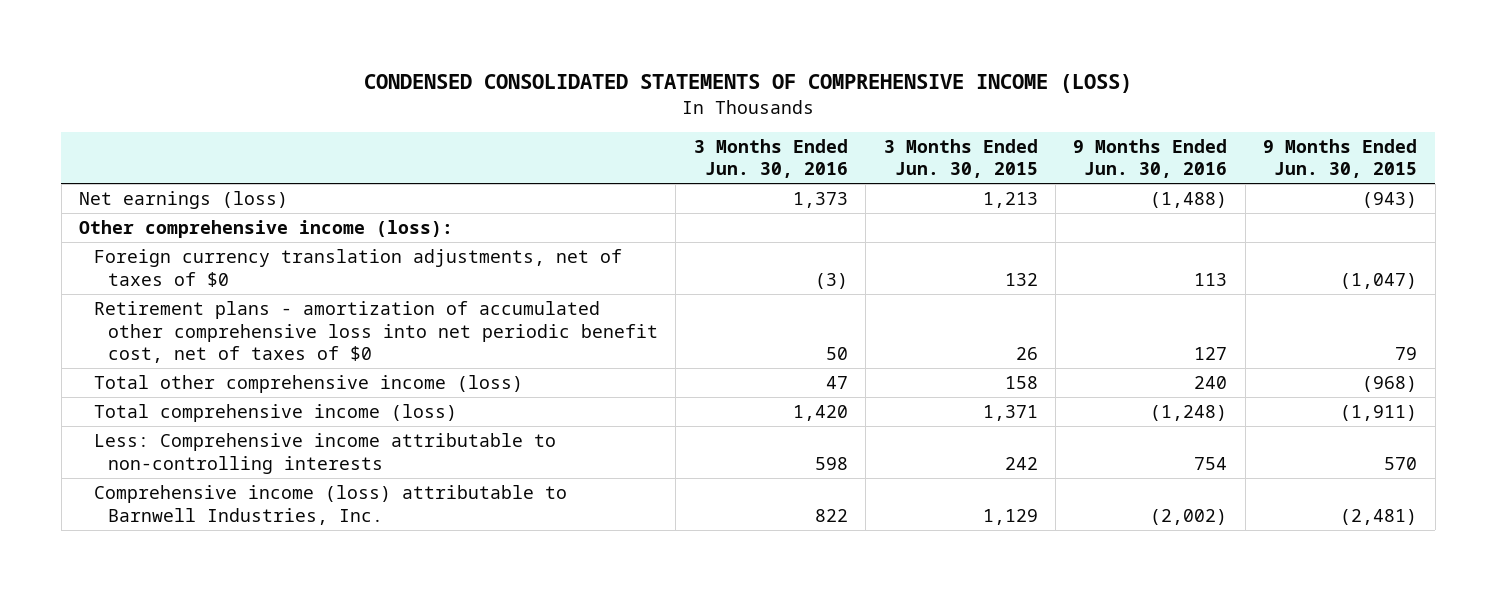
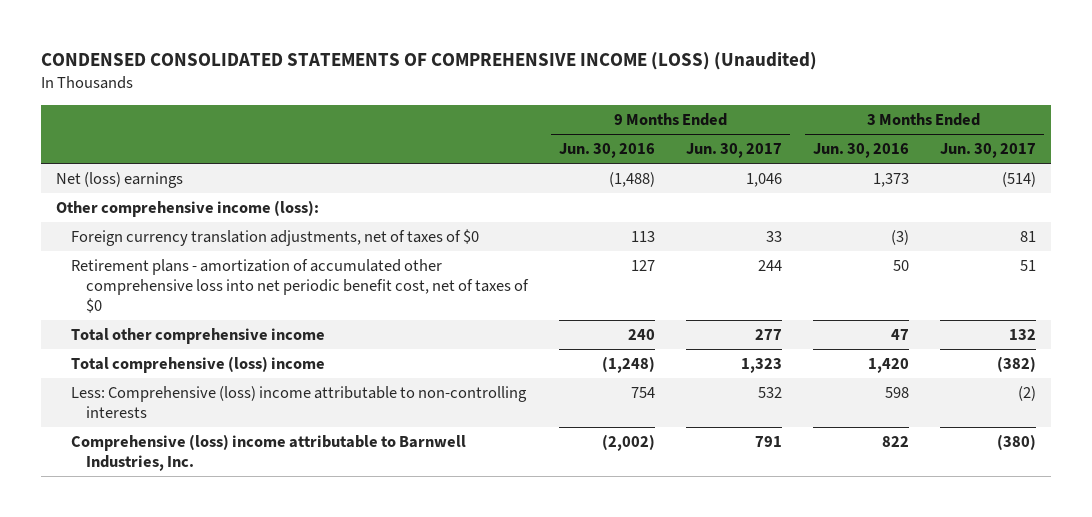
[364,74,1133,94] CONDENSED CONSOLIDATED STATEMENTS OF COMPREHENSIVE INCOME (LOSS) -> [40,52,817,71] CONDENSED CONSOLIDATED STATEMENTS OF COMPREHENSIVE INCOME (LOSS) (Unaudited)
[883,138,1038,179] 3 Months Ended Jun. 30, 2015 -> none
[1263,138,1418,179] 9 Months Ended Jun. 30, 2015 -> none
none -> [686,143,783,159] Jun. 30, 2017
none -> [939,143,1036,159] Jun. 30, 2017
[79,191,289,210] Net earnings (loss) -> [55,172,183,189] Net (loss) earnings
[93,375,523,394] Total other comprehensive income (loss) -> [71,328,326,345] Total other comprehensive income
[93,404,457,423] Total comprehensive income (loss) -> [71,356,326,374] Total comprehensive (loss) income
[93,433,556,474] Less: Comprehensive income attributable to non-controlling interests -> [71,386,528,418] Less: Comprehensive (loss) income attributable to non-controlling interests
[93,485,567,525] Comprehensive income (loss) attributable to Barnwell Industries, Inc. -> [71,434,467,471] Comprehensive (loss) income attributable to Barnwell Industries, Inc.

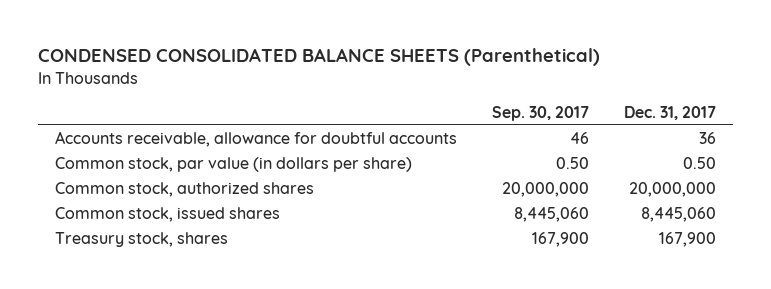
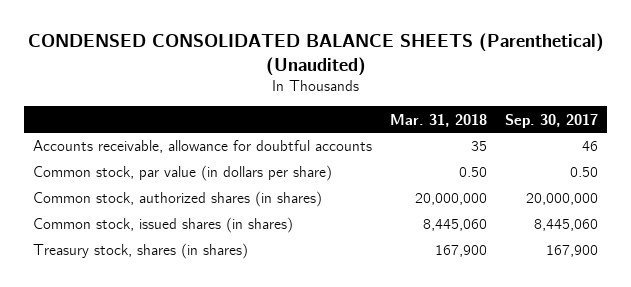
[37,48,600,67] CONDENSED CONSOLIDATED BALANCE SHEETS (Parenthetical) -> [27,33,604,76] CONDENSED CONSOLIDATED BALANCE SHEETS (Parenthetical) (Unaudited)
[623,106,716,121] Dec. 31, 2017 -> none
none -> [390,113,488,127] Mar. 31, 2018
[55,182,315,198] Common stock, authorized shares -> [32,191,322,208] Common stock, authorized shares (in shares)
[55,207,281,223] Common stock, issued shares -> [32,217,293,234] Common stock, issued shares (in shares)
[55,232,229,248] Treasury stock, shares -> [32,243,248,260] Treasury stock, shares (in shares)

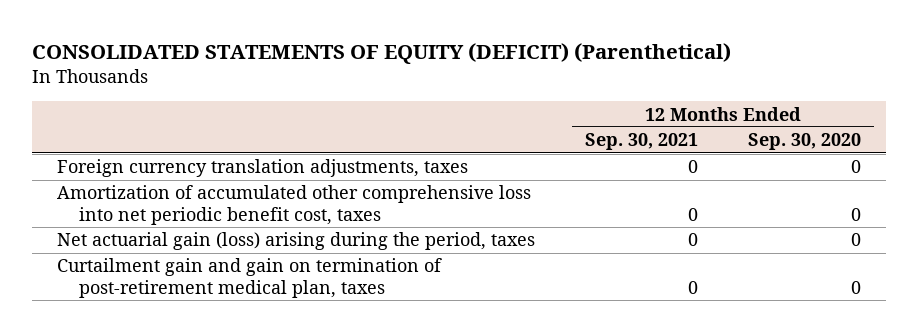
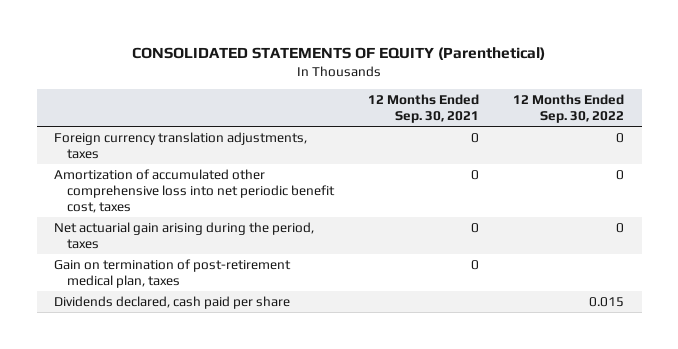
[31,43,731,65] CONSOLIDATED STATEMENTS OF EQUITY (DEFICIT) (Parenthetical) -> [132,46,546,60] CONSOLIDATED STATEMENTS OF EQUITY (Parenthetical)
[748,133,862,151] Sep. 30, 2020 -> none
none -> [513,93,625,124] 12 Months Ended Sep. 30, 2022
[56,232,535,251] Net actuarial gain (loss) arising during the period, taxes -> [53,221,314,250] Net actuarial gain arising during the period, taxes
[56,258,442,298] Curtailment gain and gain on termination of post-retirement medical plan, taxes -> [53,258,291,289] Gain on termination of post-retirement medical plan, taxes
none -> [53,295,290,309] Dividends declared, cash paid per share

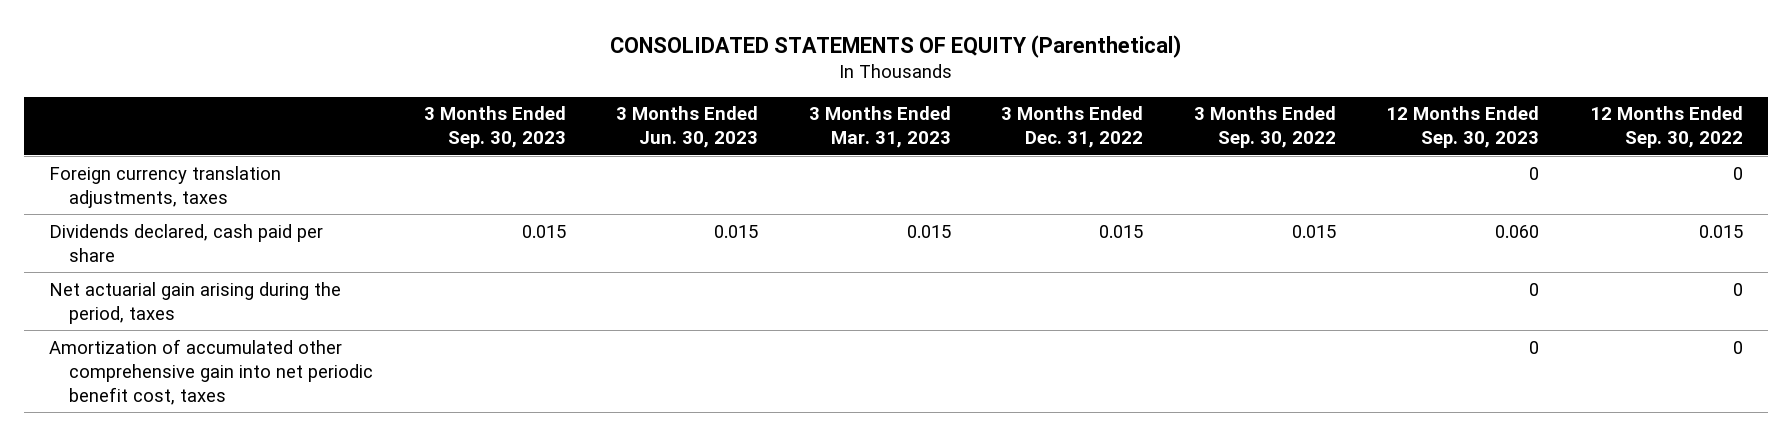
[368,93,480,124] 12 Months Ended Sep. 30, 2021 -> none
none -> [423,106,566,149] 3 Months Ended Sep. 30, 2023
none -> [616,106,759,149] 3 Months Ended Jun. 30, 2023
none -> [808,106,951,149] 3 Months Ended Mar. 31, 2023
none -> [1001,106,1144,149] 3 Months Ended Dec. 31, 2022
none -> [1193,106,1336,149] 3 Months Ended Sep. 30, 2022
none -> [1386,106,1540,149] 12 Months Ended Sep. 30, 2023
[53,168,336,214] Amortization of accumulated other comprehensive loss into net periodic benefit cost, taxes -> none
[53,258,291,289] Gain on termination of post-retirement medical plan, taxes -> none
[53,221,314,250] Net actuarial gain arising during the period, taxes -> [49,281,342,324] Net actuarial gain arising during the period, taxes
none -> [49,338,374,405] Amortization of accumulated other comprehensive gain into net periodic benefit cost, taxes

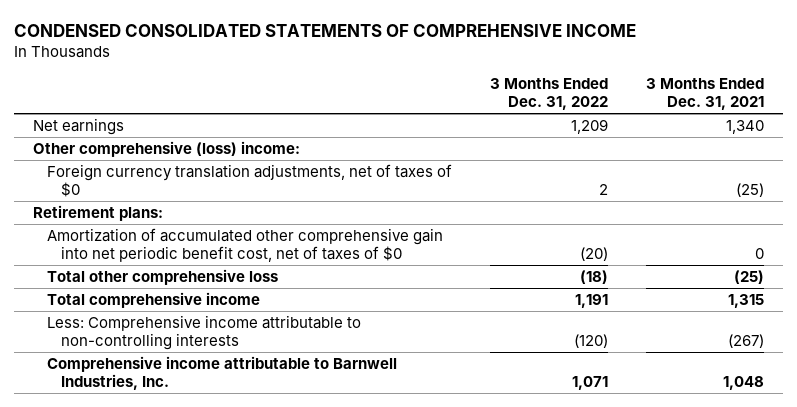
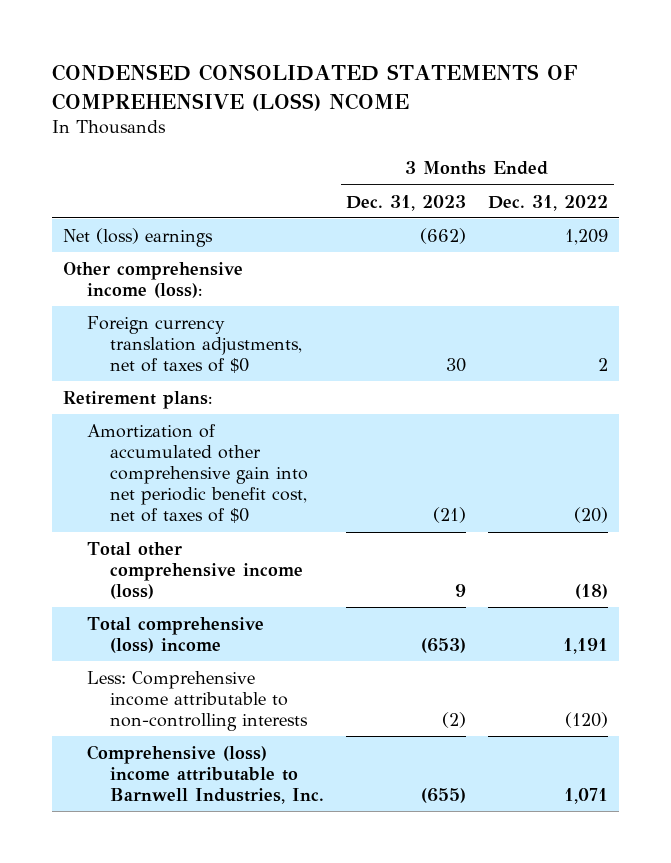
[14,24,637,38] CONDENSED CONSOLIDATED STATEMENTS OF COMPREHENSIVE INCOME -> [52,64,579,111] CONDENSED CONSOLIDATED STATEMENTS OF COMPREHENSIVE (LOSS) NCOME
[645,78,764,111] 3 Months Ended Dec. 31, 2021 -> none
none -> [346,194,467,211] Dec. 31, 2023
[33,118,125,136] Net earnings -> [63,227,214,247] Net (loss) earnings
[33,141,301,158] Other comprehensive (loss) income: -> [63,261,244,298] Other comprehensive income (loss):
[47,269,279,286] Total other comprehensive loss -> [86,541,304,600] Total other comprehensive income (loss)
[47,292,261,309] Total comprehensive income -> [86,616,264,653] Total comprehensive (loss) income
[47,356,398,390] Comprehensive income attributable to Barnwell Industries, Inc. -> [86,744,325,805] Comprehensive (loss) income attributable to Barnwell Industries, Inc.

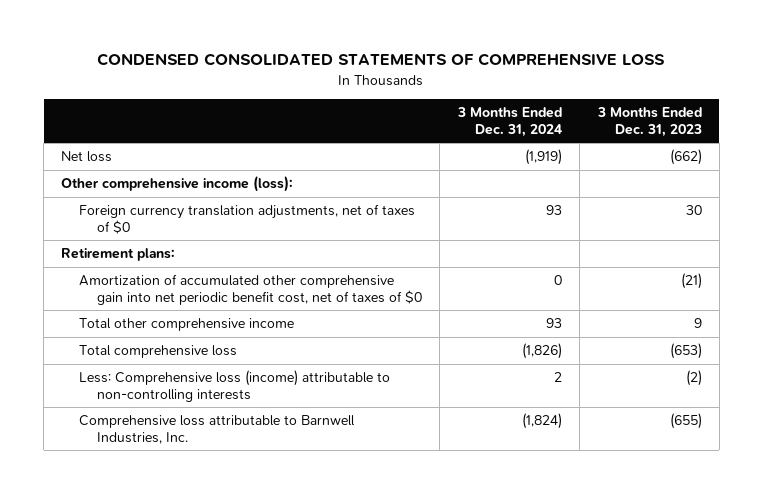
[52,64,579,111] CONDENSED CONSOLIDATED STATEMENTS OF COMPREHENSIVE (LOSS) NCOME -> [97,53,666,67] CONDENSED CONSOLIDATED STATEMENTS OF COMPREHENSIVE LOSS
[488,194,609,211] Dec. 31, 2022 -> none
none -> [456,106,562,137] 3 Months Ended Dec. 31, 2024
[63,227,214,247] Net (loss) earnings -> [61,151,113,163] Net loss
[86,541,304,600] Total other comprehensive income (loss) -> [79,318,295,332] Total other comprehensive income
[86,616,264,653] Total comprehensive (loss) income -> [79,345,238,359] Total comprehensive loss
[86,670,309,732] Less: Comprehensive income attributable to non-controlling interests -> [79,370,391,402] Less: Comprehensive loss (income) attributable to non-controlling interests
[86,744,325,805] Comprehensive (loss) income attributable to Barnwell Industries, Inc. -> [79,415,356,444] Comprehensive loss attributable to Barnwell Industries, Inc.

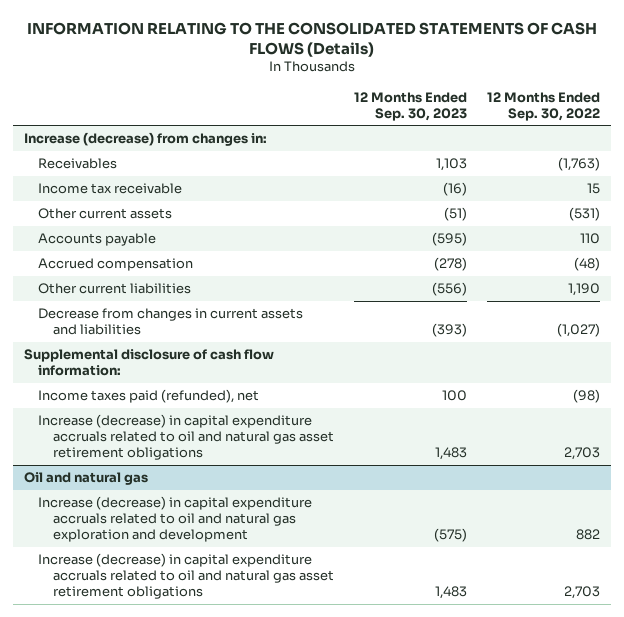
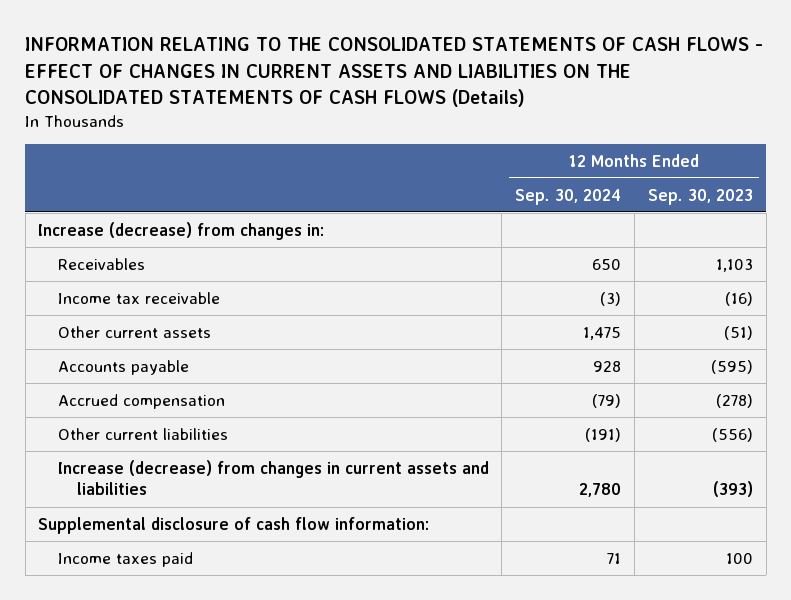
[26,21,597,57] INFORMATION RELATING TO THE CONSOLIDATED STATEMENTS OF CASH FLOWS (Details) -> [25,37,764,108] INFORMATION RELATING TO THE CONSOLIDATED STATEMENTS OF CASH FLOWS - EFFECT OF CHANGES IN CURRENT ASSETS AND LIABILITIES ON THE CONSOLIDATED STATEMENTS OF CASH FLOWS (Details)
[487,91,601,121] 12 Months Ended Sep. 30, 2022 -> none
none -> [515,188,622,205] Sep. 30, 2024
[38,308,304,336] Decrease from changes in current assets and liabilities -> [57,459,489,496] Increase (decrease) from changes in current assets and liabilities
[38,414,334,460] Increase (decrease) in capital expenditure accruals related to oil and natural gas asset retirement obligations -> none
[23,472,148,486] Oil and natural gas -> none
[38,496,313,542] Increase (decrease) in capital expenditure accruals related to oil and natural gas exploration and development -> none
[38,553,334,599] Increase (decrease) in capital expenditure accruals related to oil and natural gas asset retirement obligations -> none
[38,389,260,404] Income taxes paid (refunded), net -> [57,551,193,567] Income taxes paid

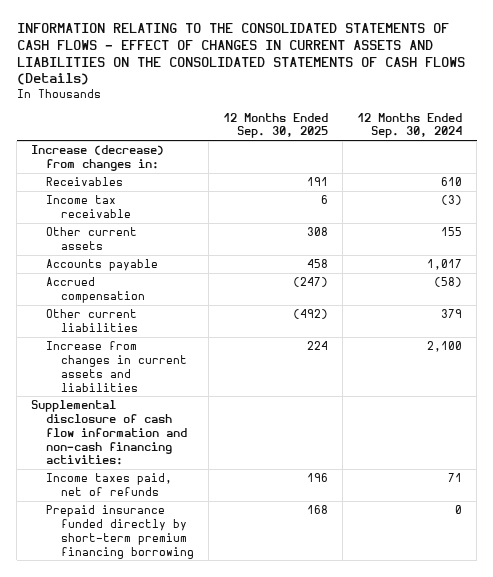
[647,188,753,205] Sep. 30, 2023 -> none
none -> [223,112,329,139] 12 Months Ended Sep. 30, 2025
[592,258,622,270] 650 -> [441,177,463,187] 610
[583,326,622,340] 1,475 -> [441,227,463,237] 155
[593,360,622,372] 928 -> [427,259,463,271] 1,017
[592,393,622,408] (79) -> [434,277,463,288] (58)
[585,427,622,442] (191) -> [441,309,463,319] 379
[57,459,489,496] Increase (decrease) from changes in current assets and liabilities -> [46,341,188,392] Increase from changes in current assets and liabilities
[579,483,622,498] 2,780 -> [427,341,463,353] 2,100
[38,516,430,534] Supplemental disclosure of cash flow information: -> [31,400,188,466] Supplemental disclosure of cash flow information and non-cash financing activities:
[57,551,193,567] Income taxes paid -> [46,473,173,496] Income taxes paid, net of refunds
none -> [46,505,195,559] Prepaid insurance funded directly by short-term premium financing borrowing

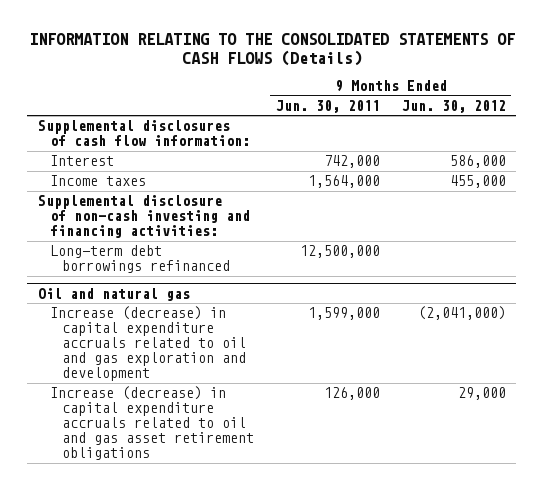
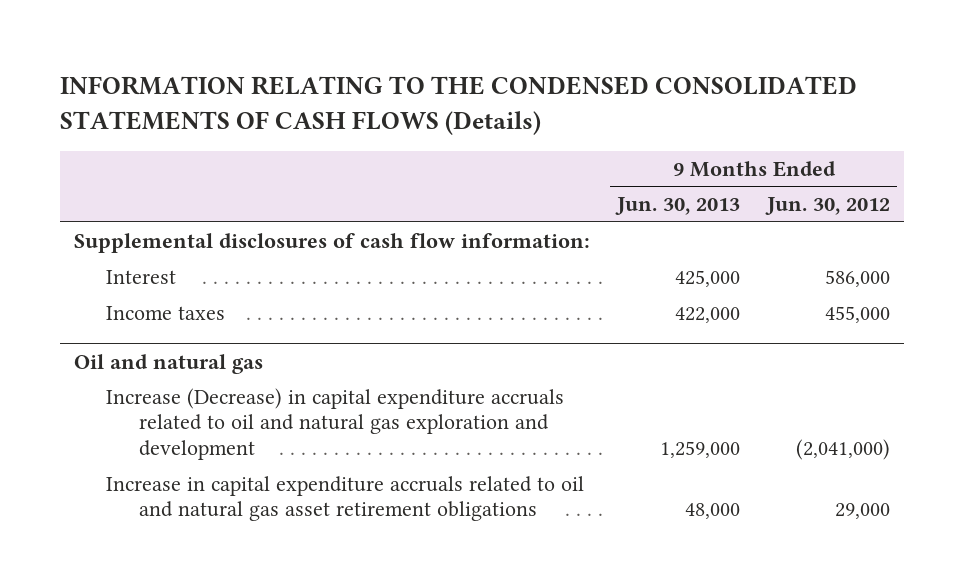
[28,33,515,66] INFORMATION RELATING TO THE CONSOLIDATED STATEMENTS OF CASH FLOWS (Details) -> [60,76,858,135] INFORMATION RELATING TO THE CONDENSED CONSOLIDATED STATEMENTS OF CASH FLOWS (Details)
[275,99,380,113] Jun. 30, 2011 -> none
none -> [615,197,741,216] Jun. 30, 2013
[37,195,251,239] Supplemental disclosure of non-cash investing and financing activities: -> none
[50,245,231,274] Long-term debt borrowings refinanced -> none
[50,306,247,382] Increase (decrease) in capital expenditure accruals related to oil and gas exploration and development -> [106,387,565,460] Increase (Decrease) in capital expenditure accruals related to oil and natural gas exploration and development
[50,386,255,461] Increase (decrease) in capital expenditure accruals related to oil and gas asset retirement obligations -> [106,475,585,522] Increase in capital expenditure accruals related to oil and natural gas asset retirement obligations

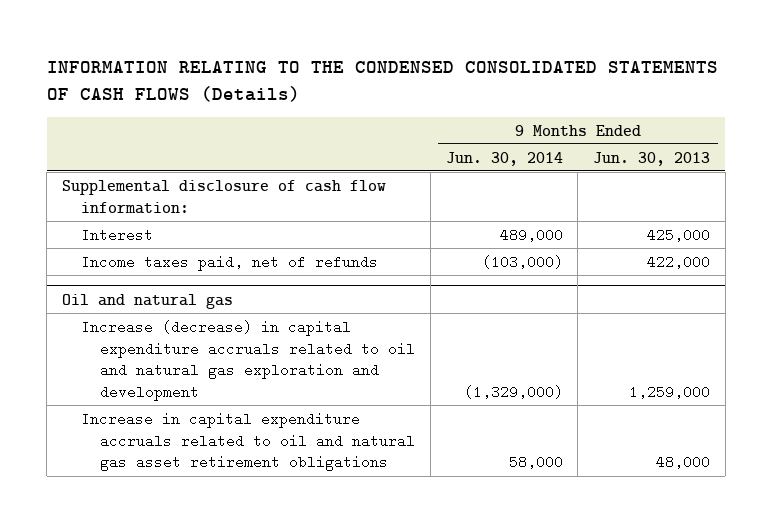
[765,197,891,216] Jun. 30, 2012 -> none
none -> [445,151,563,166] Jun. 30, 2014
[73,232,590,253] Supplemental disclosures of cash flow information: -> [61,179,386,214] Supplemental disclosure of cash flow information:
[106,305,226,320] Income taxes -> [81,254,379,271] Income taxes paid, net of refunds
[106,387,565,460] Increase (Decrease) in capital expenditure accruals related to oil and natural gas exploration and development -> [81,319,416,402] Increase (decrease) in capital expenditure accruals related to oil and natural gas exploration and development

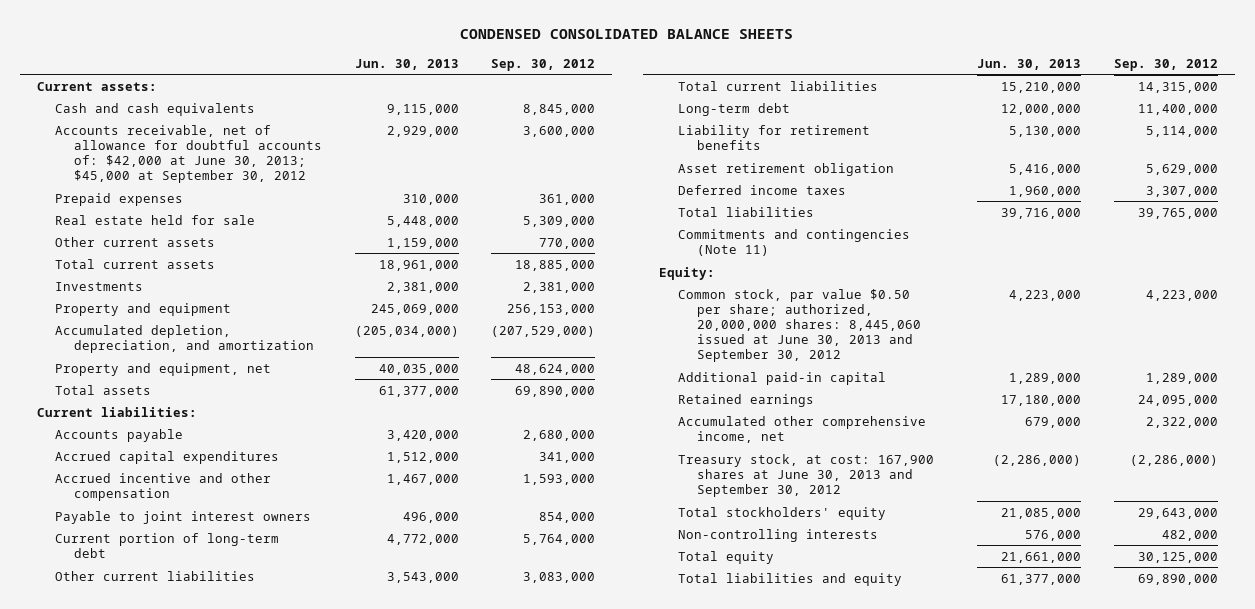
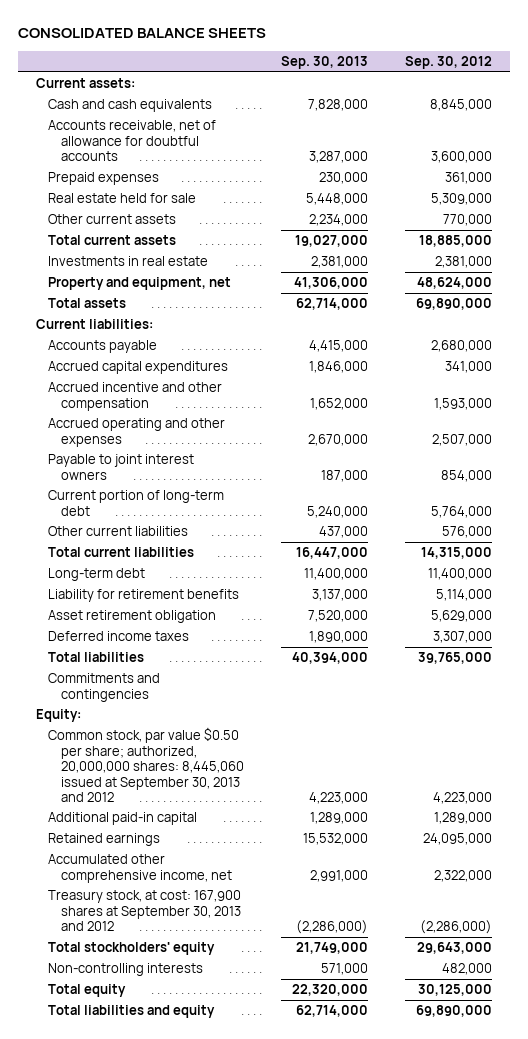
[460,29,794,40] CONDENSED CONSOLIDATED BALANCE SHEETS -> [17,28,266,39] CONSOLIDATED BALANCE SHEETS
[354,58,459,70] Jun. 30, 2013 -> none
none -> [280,56,368,70] Sep. 30, 2013
[55,124,322,184] Accounts receivable, net of allowance for doubtful accounts of: $42,000 at June 30, 2013; $45,000 at September 30, 2012 -> [48,120,217,162] Accounts receivable, net of allowance for doubtful accounts
[55,302,232,316] Property and equipment -> none
[55,324,314,353] Accumulated depletion, depreciation, and amortization -> none
[55,281,144,291] Investments -> [48,256,209,267] Investments in real estate
none -> [48,418,226,447] Accrued operating and other expenses
[523,571,596,583] 3,083,000 -> [441,526,492,539] 576,000
[677,228,910,256] Commitments and contingencies (Note 11) -> [48,673,161,702] Commitments and contingencies
[677,288,921,363] Common stock, par value $0.50 per share; authorized, 20,000,000 shares: 8,445,060 issued at June 30, 2013 and September 30, 2012 -> [48,727,244,802] Common stock, par value $0.50 per share; authorized, 20,000,000 shares: 8,445,060 issued at September 30, 2013 and 2012
[677,453,934,497] Treasury stock, at cost: 167,900 shares at June 30, 2013 and September 30, 2012 -> [48,890,242,932] Treasury stock, at cost: 167,900 shares at September 30, 2013 and 2012

